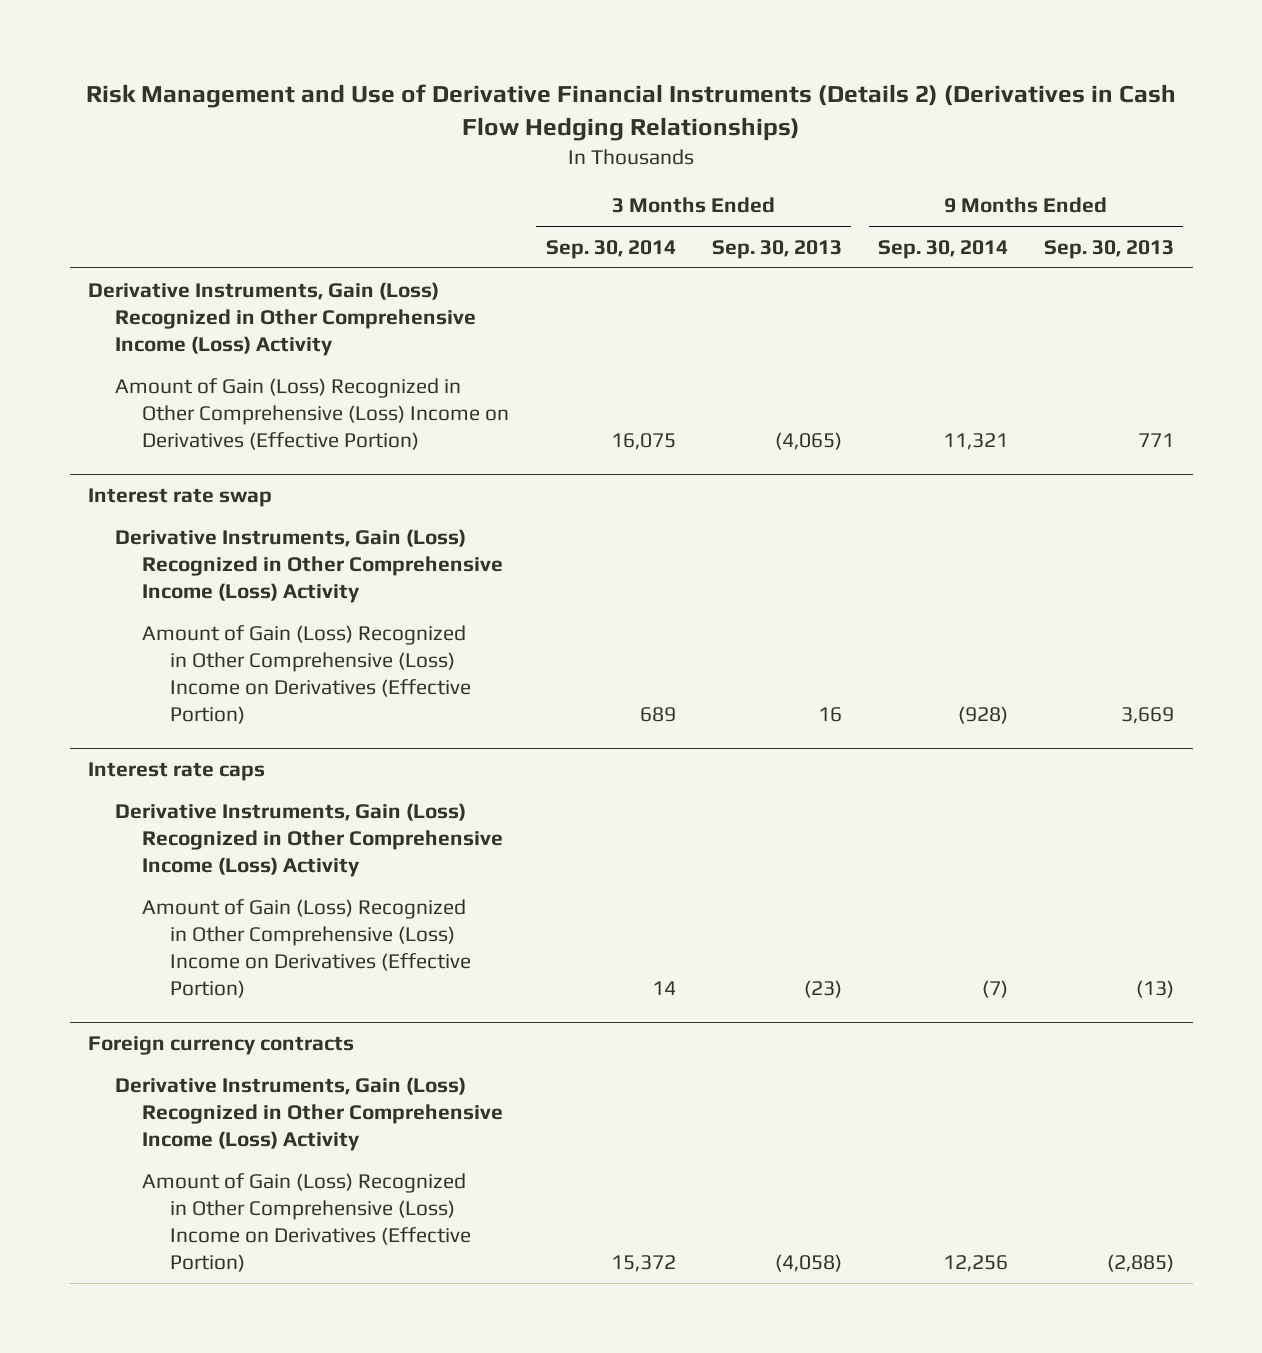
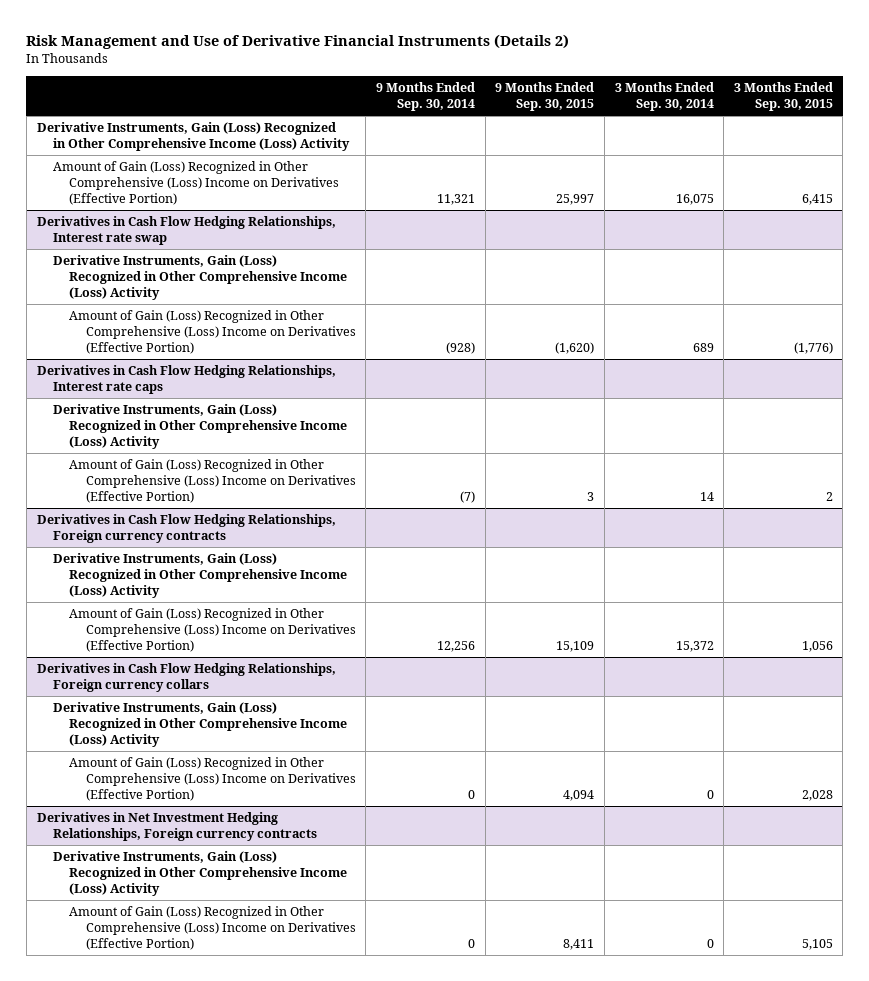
[86,84,1177,142] Risk Management and Use of Derivative Financial Instruments (Details 2) (Derivatives in Cash Flow Hedging Relationships) -> [26,34,570,50] Risk Management and Use of Derivative Financial Instruments (Details 2)
[711,239,842,259] Sep. 30, 2013 -> none
[1044,239,1175,259] Sep. 30, 2013 -> none
none -> [495,82,595,112] 9 Months Ended Sep. 30, 2015
none -> [733,82,833,112] 3 Months Ended Sep. 30, 2015
[87,488,272,508] Interest rate swap -> none
none -> [36,216,336,246] Derivatives in Cash Flow Hedging Relationships, Interest rate swap
[87,762,265,782] Interest rate caps -> none
none -> [36,365,336,395] Derivatives in Cash Flow Hedging Relationships, Interest rate caps
[87,1036,354,1056] Foreign currency contracts -> none
none -> [36,514,336,544] Derivatives in Cash Flow Hedging Relationships, Foreign currency contracts
none -> [36,663,336,693] Derivatives in Cash Flow Hedging Relationships, Foreign currency collars
none -> [52,702,348,747] Derivative Instruments, Gain (Loss) Recognized in Other Comprehensive Income (Loss) Activity
none -> [69,757,356,801] Amount of Gain (Loss) Recognized in Other Comprehensive (Loss) Income on Derivatives (Effective Portion)
none -> [36,812,317,842] Derivatives in Net Investment Hedging Relationships, Foreign currency contracts
none -> [52,851,348,896] Derivative Instruments, Gain (Loss) Recognized in Other Comprehensive Income (Loss) Activity
none -> [69,906,356,950] Amount of Gain (Loss) Recognized in Other Comprehensive (Loss) Income on Derivatives (Effective Portion)

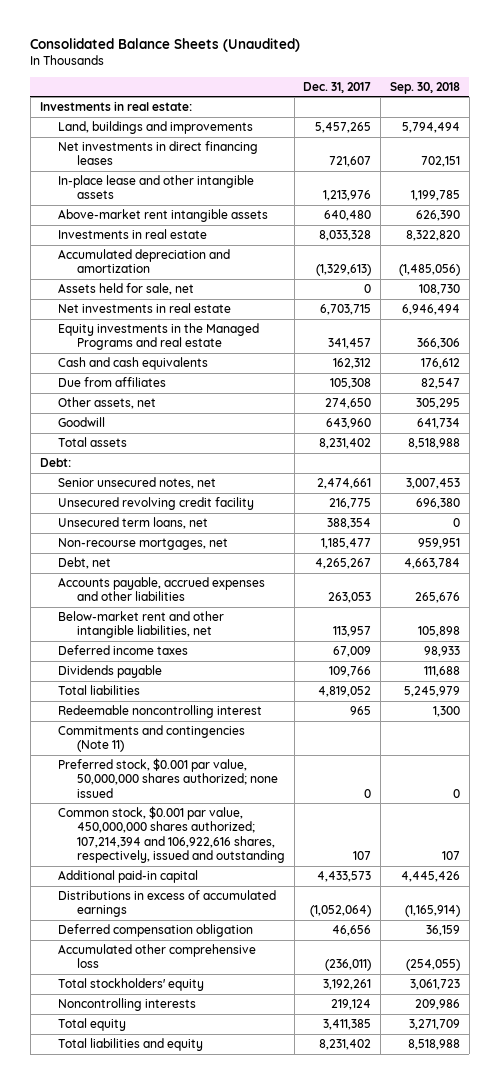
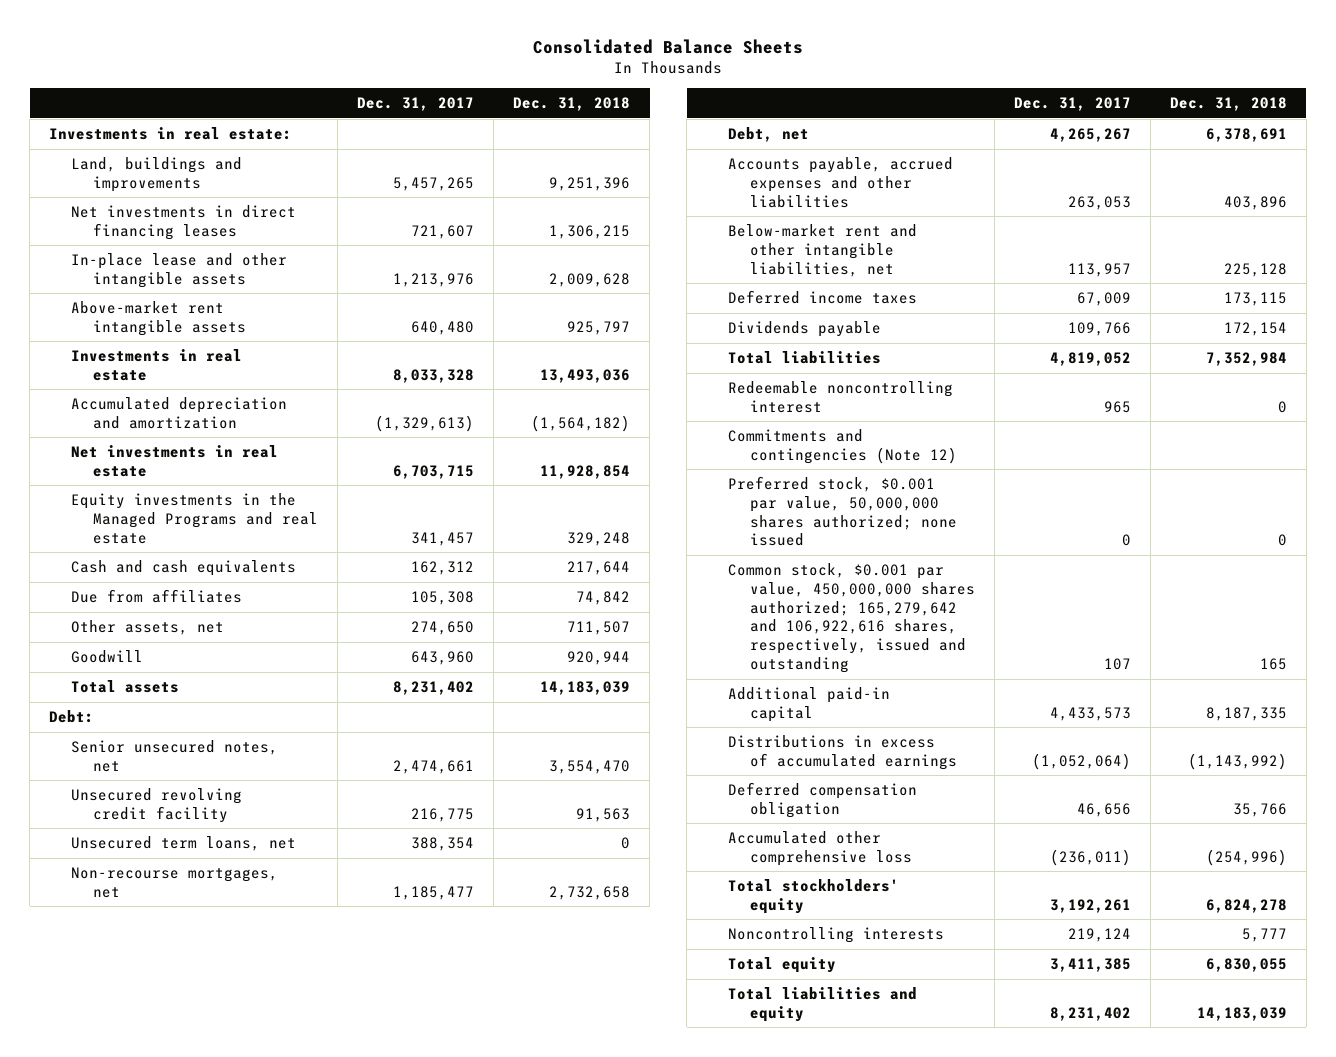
[30,37,301,52] Consolidated Balance Sheets (Unaudited) -> [533,38,804,54] Consolidated Balance Sheets
[389,81,460,94] Sep. 30, 2018 -> none
none -> [513,96,631,111] Dec. 31, 2018
[58,283,195,296] Assets held for sale, net -> none
[58,725,246,753] Commitments and contingencies (Note 11) -> [727,429,957,464] Commitments and contingencies (Note 12)
[58,806,286,864] Common stock, $0.001 par value, 450,000,000 shares authorized; 107,214,394 and 106,922,616 shares, respectively, issued and outstanding -> [727,563,975,674] Common stock, $0.001 par value, 450,000,000 shares authorized; 165,279,642 and 106,922,616 shares, respectively, issued and outstanding

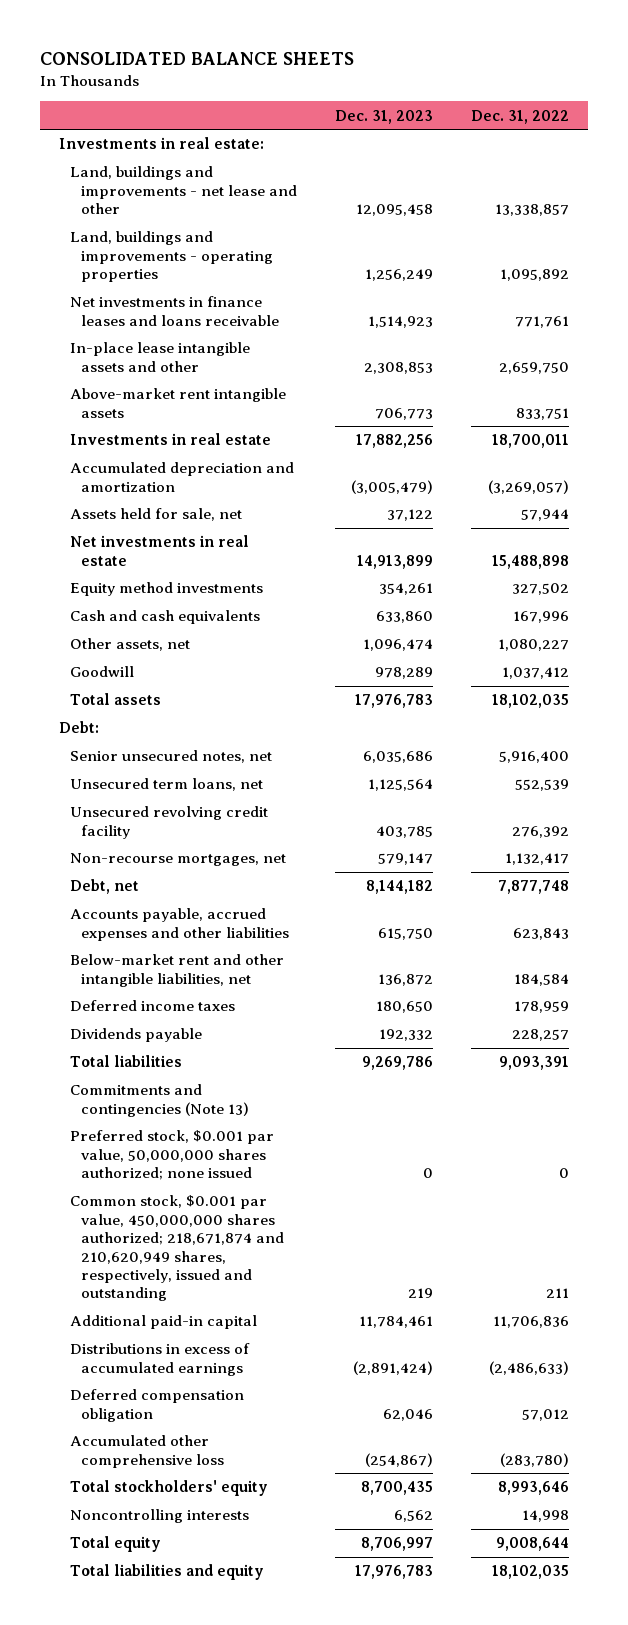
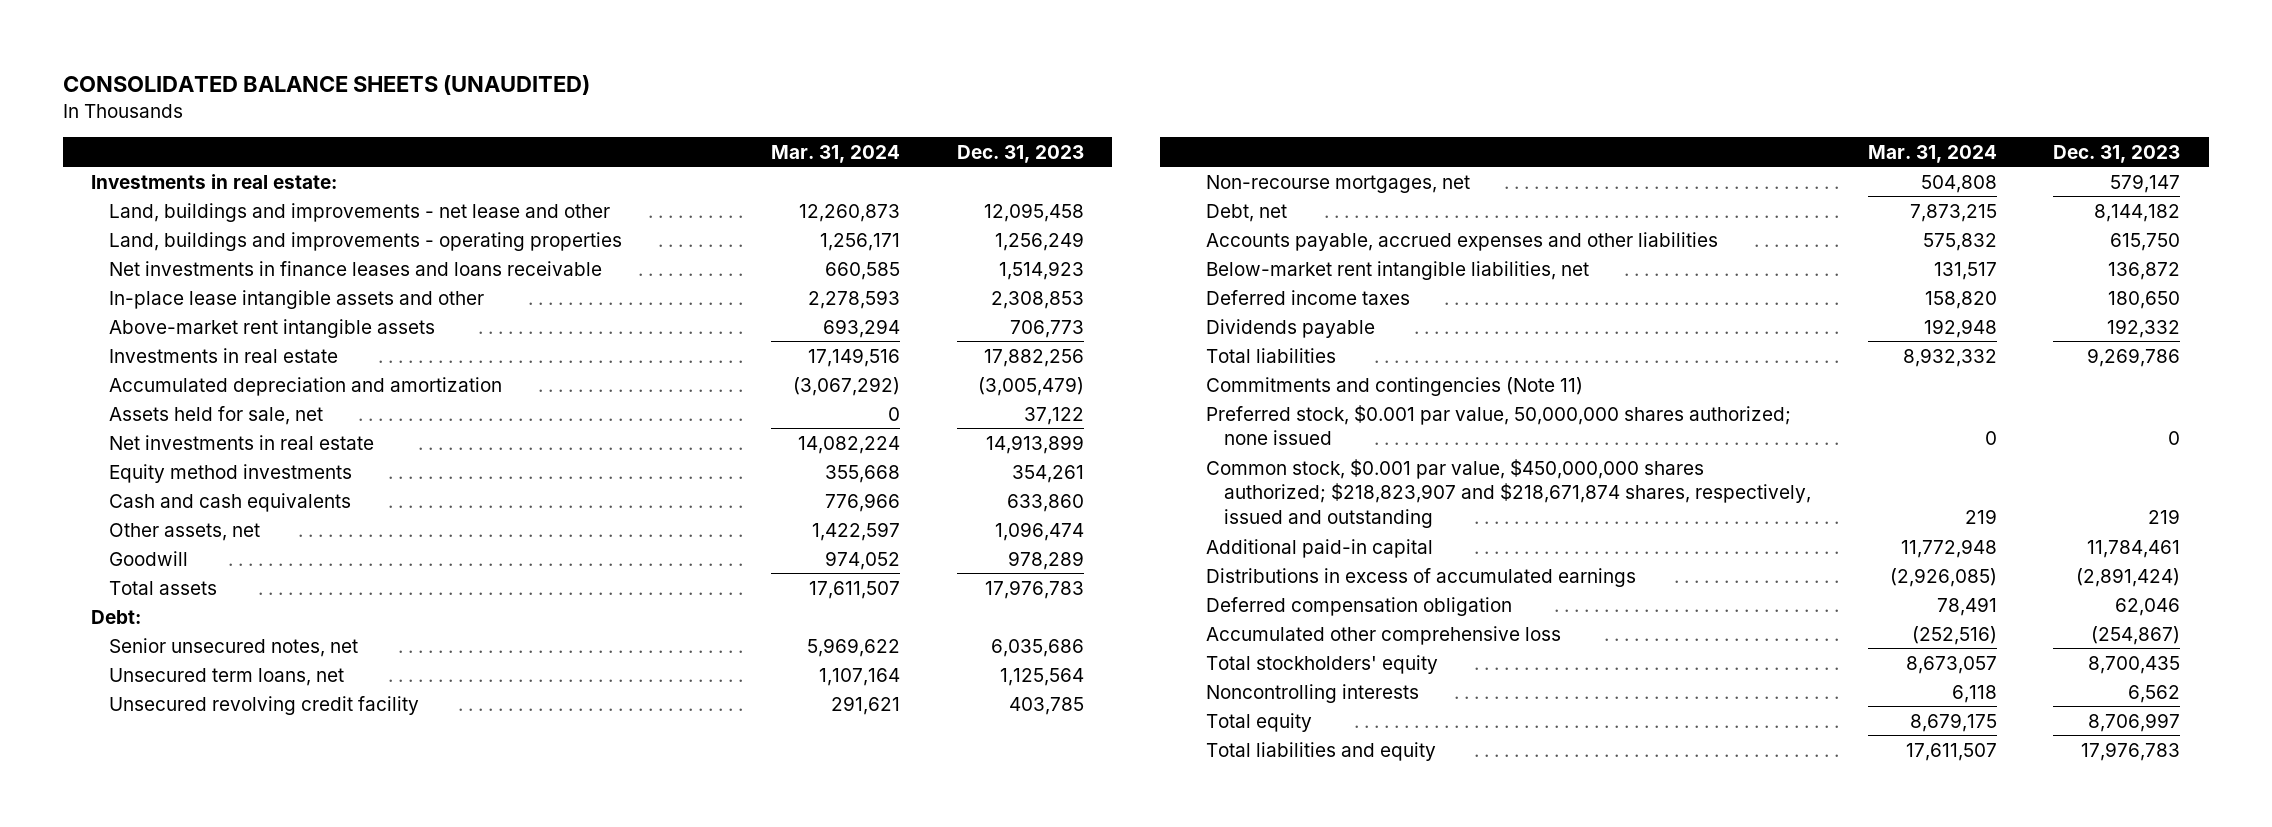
[40,51,355,65] CONSOLIDATED BALANCE SHEETS -> [62,75,590,96] CONSOLIDATED BALANCE SHEETS (UNAUDITED)
[470,109,569,124] Dec. 31, 2022 -> none
none -> [770,144,900,163] Mar. 31, 2024
[70,954,285,987] Below-market rent and other intangible liabilities, net -> [1205,260,1589,280] Below-market rent intangible liabilities, net
[70,1084,250,1117] Commitments and contingencies (Note 13) -> [1205,376,1583,396] Commitments and contingencies (Note 11)
[70,1195,285,1302] Common stock, $0.001 par value, 450,000,000 shares authorized; 218,671,874 and 210,620,949 shares, respectively, issued and outstanding -> [1205,458,1811,528] Common stock, $0.001 par value, $450,000,000 shares authorized; $218,823,907 and $218,671,874 shares, respectively, issued and outstanding

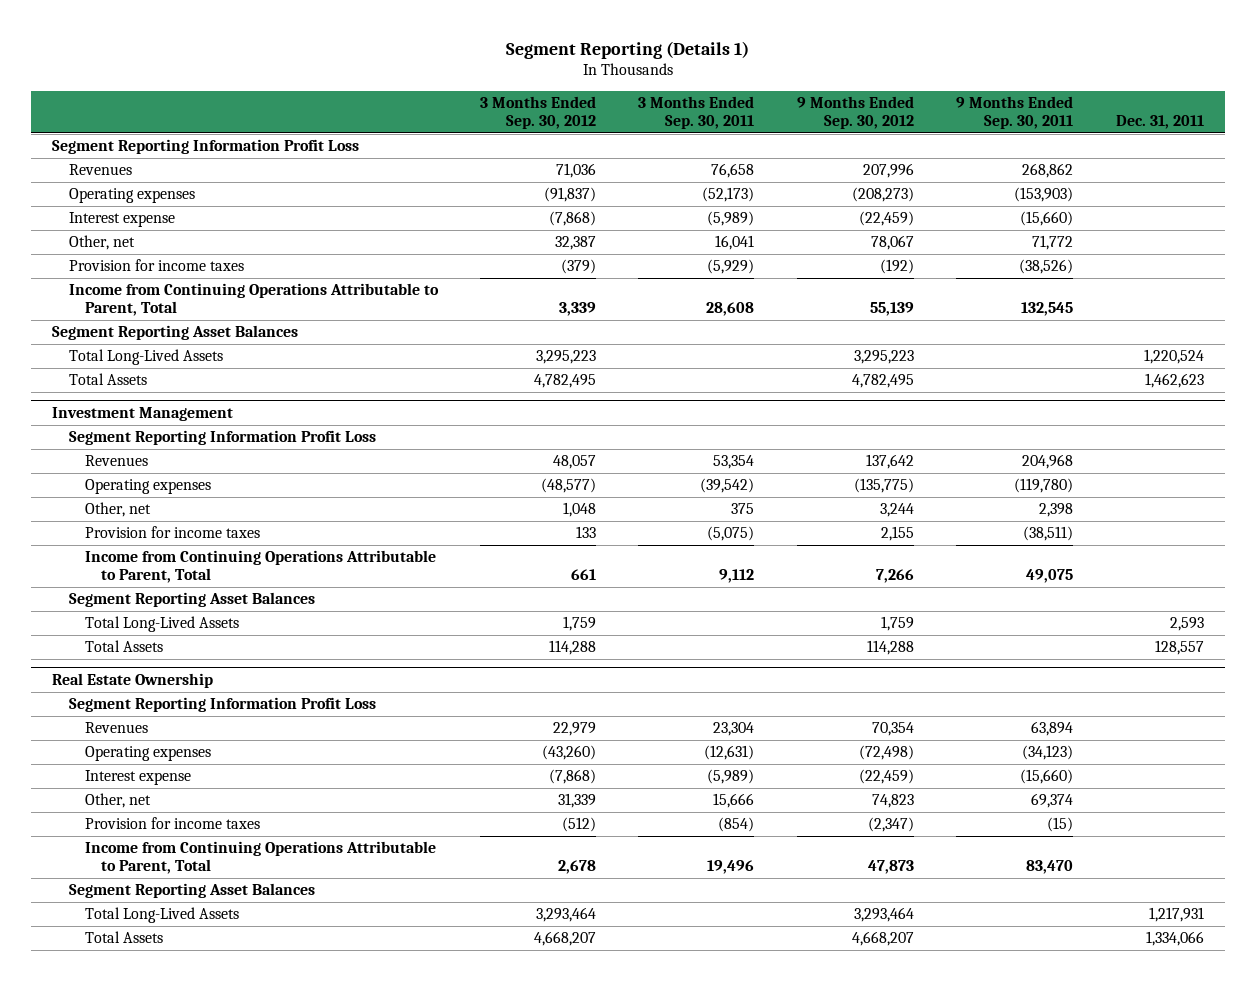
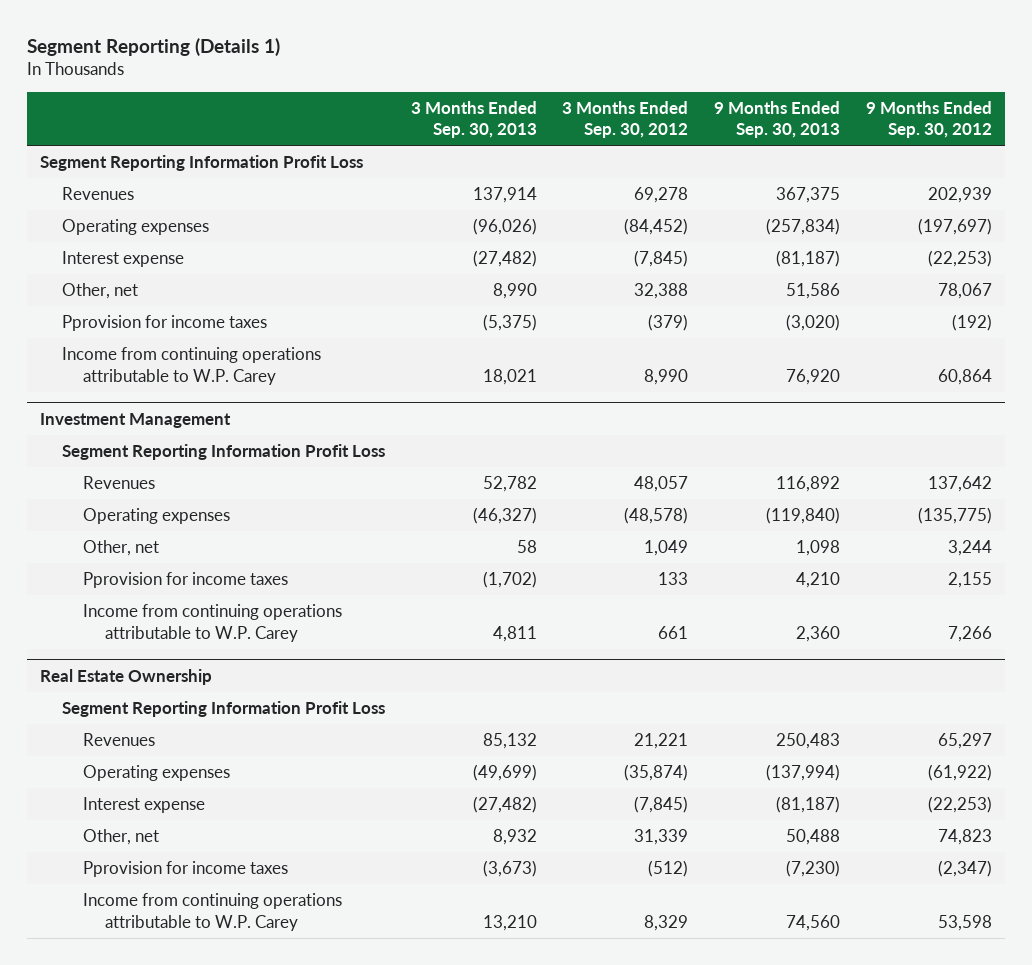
[638,96,755,129] 3 Months Ended Sep. 30, 2011 -> none
[956,96,1074,129] 9 Months Ended Sep. 30, 2011 -> none
[1115,114,1204,129] Dec. 31, 2011 -> none
none -> [410,100,537,139] 3 Months Ended Sep. 30, 2013
none -> [714,100,841,139] 9 Months Ended Sep. 30, 2013
[52,325,299,341] Segment Reporting Asset Balances -> none
[68,349,223,366] Total Long-Lived Assets -> none
[68,373,147,386] Total Assets -> none
[556,163,597,179] 71,036 -> [634,187,689,204] 69,278
[862,163,914,179] 207,996 -> [928,187,993,204] 202,939
[544,187,597,203] (91,837) -> [624,218,689,236] (84,452)
[851,187,914,203] (208,273) -> [918,218,993,236] (197,697)
[549,211,597,227] (7,868) -> [634,250,689,268] (7,845)
[858,211,914,227] (22,459) -> [928,250,993,268] (22,253)
[555,236,597,251] 32,387 -> [634,283,689,300] 32,388
[68,259,244,272] Provision for income taxes -> [61,315,267,332] Pprovision for income taxes
[68,283,439,316] Income from Continuing Operations Attributable to Parent, Total -> [61,347,321,385] Income from continuing operations attributable to W.P. Carey
[559,301,597,316] 3,339 -> [644,368,689,385] 8,990
[869,301,914,316] 55,139 -> [938,368,993,385] 60,864
[68,592,315,608] Segment Reporting Asset Balances -> none
[84,616,239,633] Total Long-Lived Assets -> none
[84,640,163,653] Total Assets -> none
[541,478,597,494] (48,577) -> [624,507,689,525] (48,578)
[563,502,597,518] 1,048 -> [644,540,689,557] 1,049
[84,526,260,539] Provision for income taxes -> [83,572,289,589] Pprovision for income taxes
[84,550,436,583] Income from Continuing Operations Attributable to Parent, Total -> [83,604,343,642] Income from continuing operations attributable to W.P. Carey
[553,722,597,737] 22,979 -> [634,733,689,750] 21,221
[871,722,914,737] 70,354 -> [938,733,993,750] 65,297
[542,745,597,761] (43,260) -> [624,764,689,782] (35,874)
[858,745,914,761] (72,498) -> [928,764,993,782] (61,922)
[549,769,597,785] (7,868) -> [634,796,689,814] (7,845)
[858,769,914,785] (22,459) -> [928,796,993,814] (22,253)
[68,883,315,899] Segment Reporting Asset Balances -> none
[84,907,239,924] Total Long-Lived Assets -> none
[84,931,163,944] Total Assets -> none
[84,817,260,830] Provision for income taxes -> [83,861,289,878] Pprovision for income taxes
[84,841,436,874] Income from Continuing Operations Attributable to Parent, Total -> [83,893,343,931] Income from continuing operations attributable to W.P. Carey
[558,859,597,874] 2,678 -> [644,914,689,931] 8,329
[867,859,914,874] 47,873 -> [938,914,993,931] 53,598

